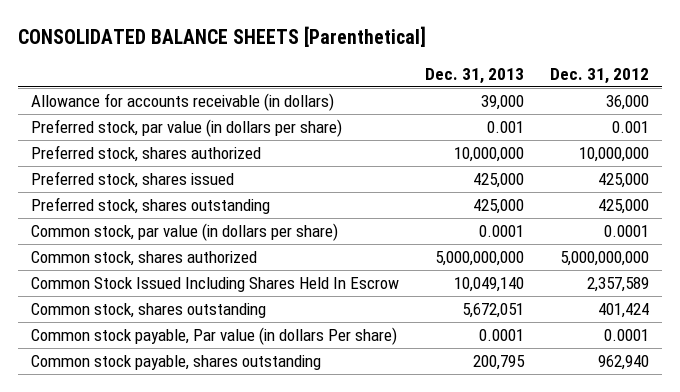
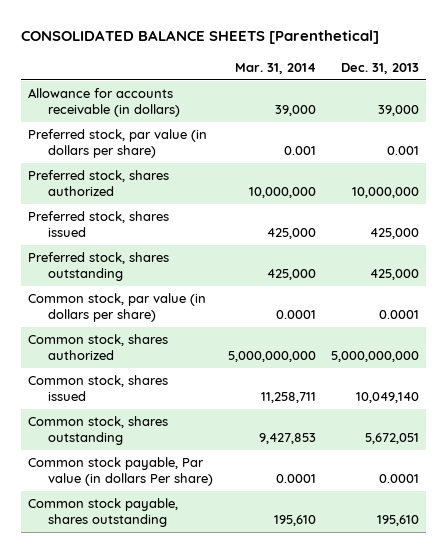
[549,67,649,84] Dec. 31, 2012 -> none
none -> [235,62,317,74] Mar. 31, 2014
[30,276,399,292] Common Stock Issued Including Shares Held In Escrow -> [28,375,169,402] Common stock, shares issued
[472,354,525,370] 200,795 -> [376,515,419,527] 195,610

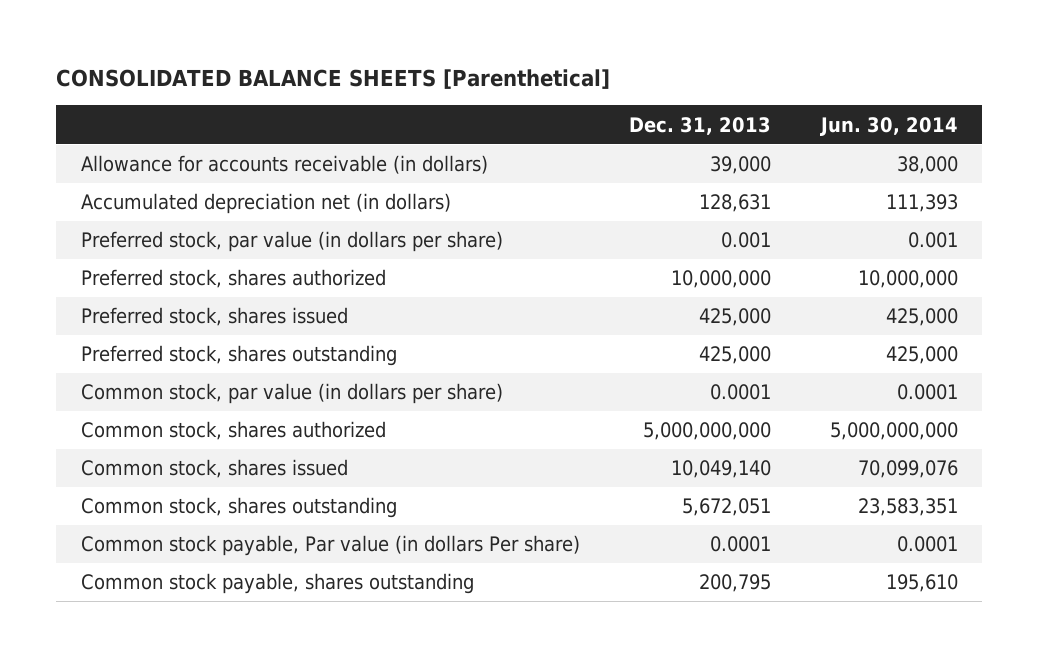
[235,62,317,74] Mar. 31, 2014 -> none
none -> [819,116,958,136] Jun. 30, 2014
none -> [80,193,451,215] Accumulated depreciation net (in dollars)
[376,515,419,527] 195,610 -> [699,574,772,593] 200,795

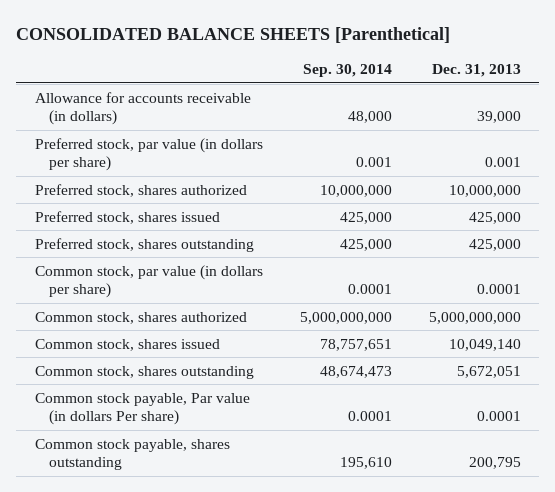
[819,116,958,136] Jun. 30, 2014 -> none
none -> [302,64,392,78] Sep. 30, 2014
[80,193,451,215] Accumulated depreciation net (in dollars) -> none

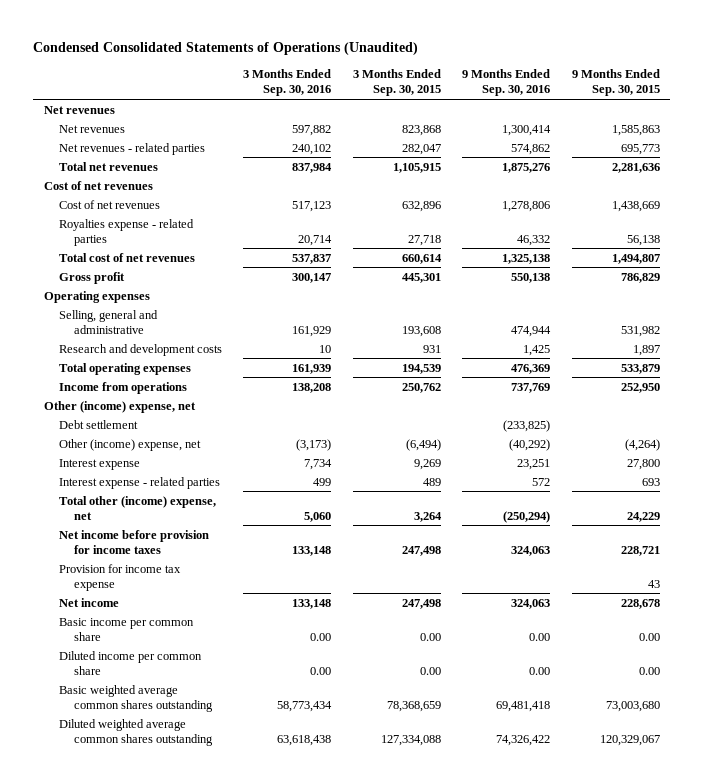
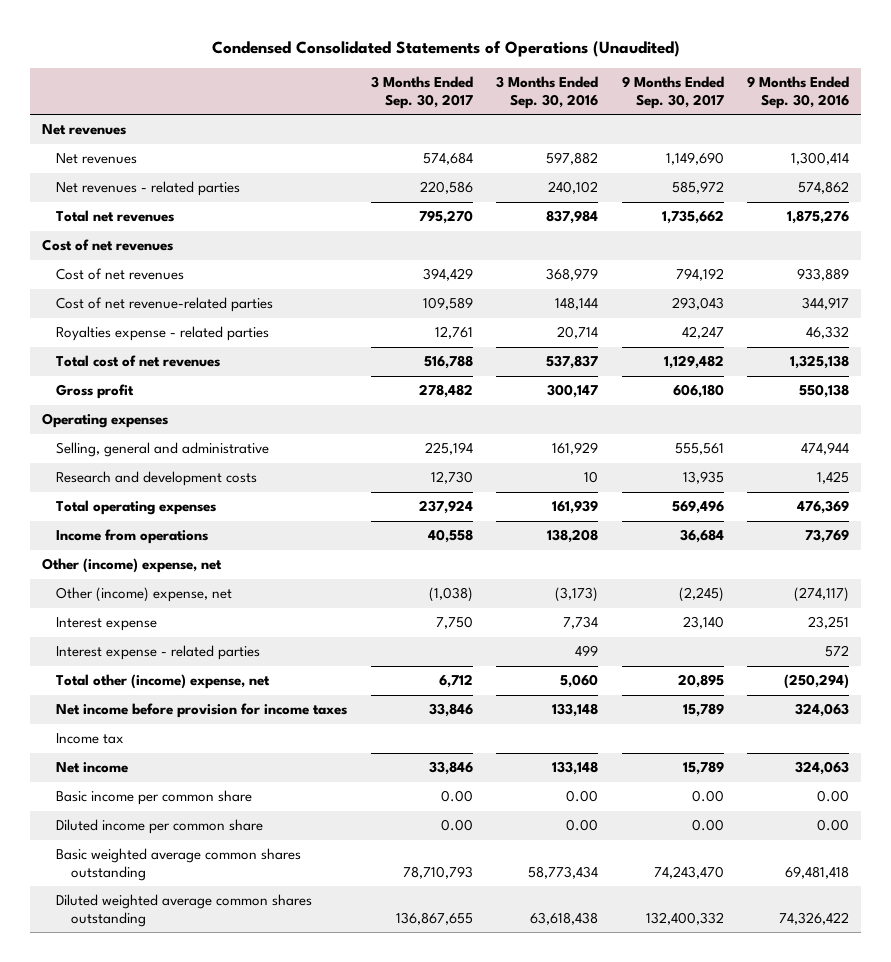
[352,69,441,97] 3 Months Ended Sep. 30, 2015 -> none
[571,69,660,97] 9 Months Ended Sep. 30, 2015 -> none
none -> [370,76,473,110] 3 Months Ended Sep. 30, 2017
none -> [621,76,724,110] 9 Months Ended Sep. 30, 2017
[292,200,332,212] 517,123 -> [546,268,599,282] 368,979
[502,200,551,212] 1,278,806 -> [797,268,850,282] 933,889
none -> [56,297,274,313] Cost of net revenue-related parties
[511,382,551,393] 737,769 -> [805,529,850,544] 73,769
[58,419,138,429] Debt settlement -> none
[509,438,551,451] (40,292) -> [794,587,850,603] (274,117)
[58,563,181,591] Provision for income tax expense -> [56,733,125,745] Income tax

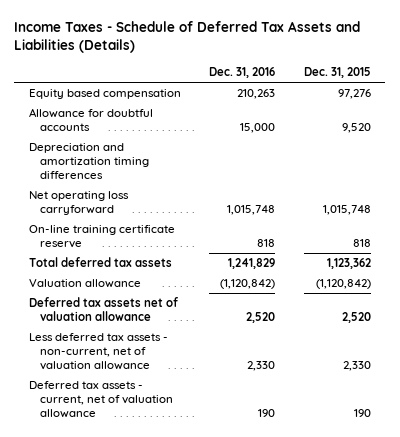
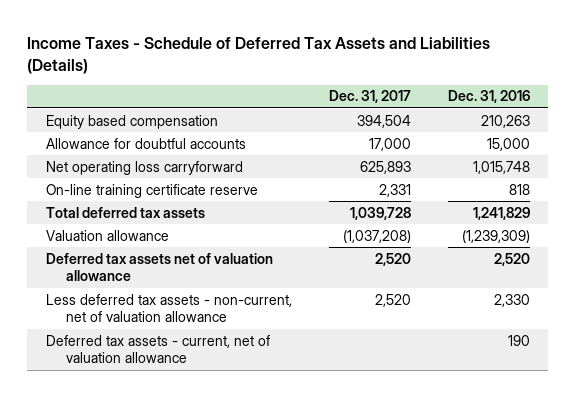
[303,67,371,79] Dec. 31, 2015 -> none
none -> [328,90,411,104] Dec. 31, 2017
[28,143,149,179] Depreciation and amortization timing differences -> none
[220,279,276,290] (1,120,842) -> [461,229,530,243] (1,239,309)

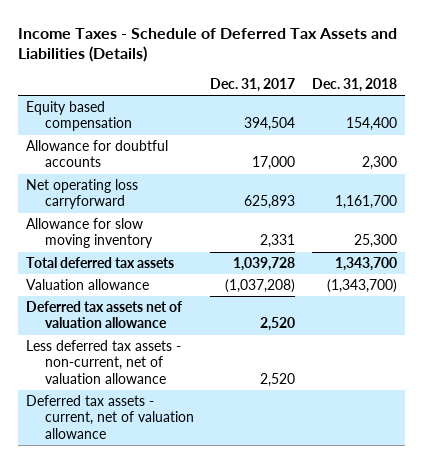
[447,90,530,104] Dec. 31, 2016 -> none
none -> [311,77,397,92] Dec. 31, 2018
[45,183,258,198] On-line training certificate reserve -> [26,217,154,249] Allowance for slow moving inventory

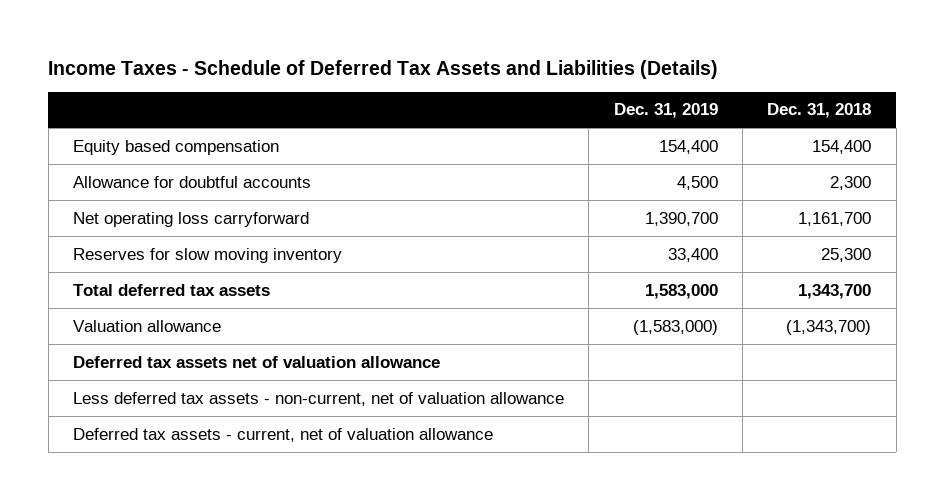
[210,77,296,92] Dec. 31, 2017 -> none
none -> [613,103,718,119] Dec. 31, 2019
[26,217,154,249] Allowance for slow moving inventory -> [72,247,342,263] Reserves for slow moving inventory

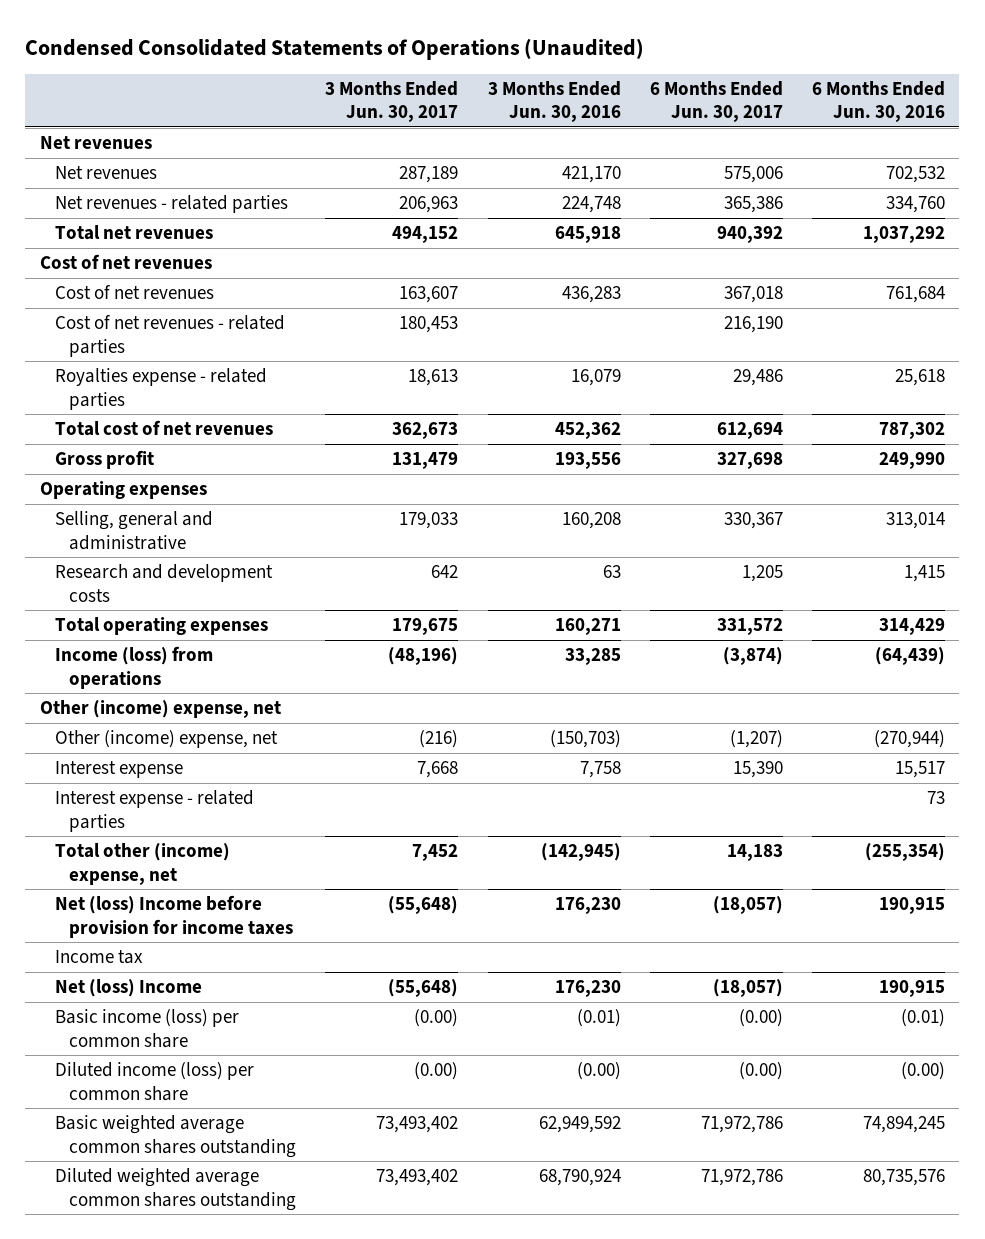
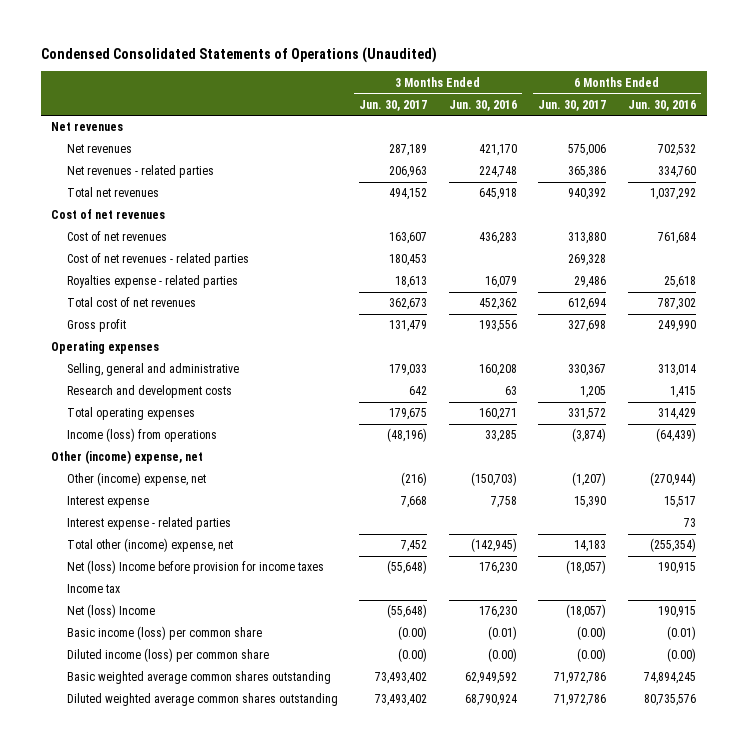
[723,286,783,304] 367,018 -> [568,232,607,245] 313,880
[723,316,783,334] 216,190 -> [568,254,607,267] 269,328

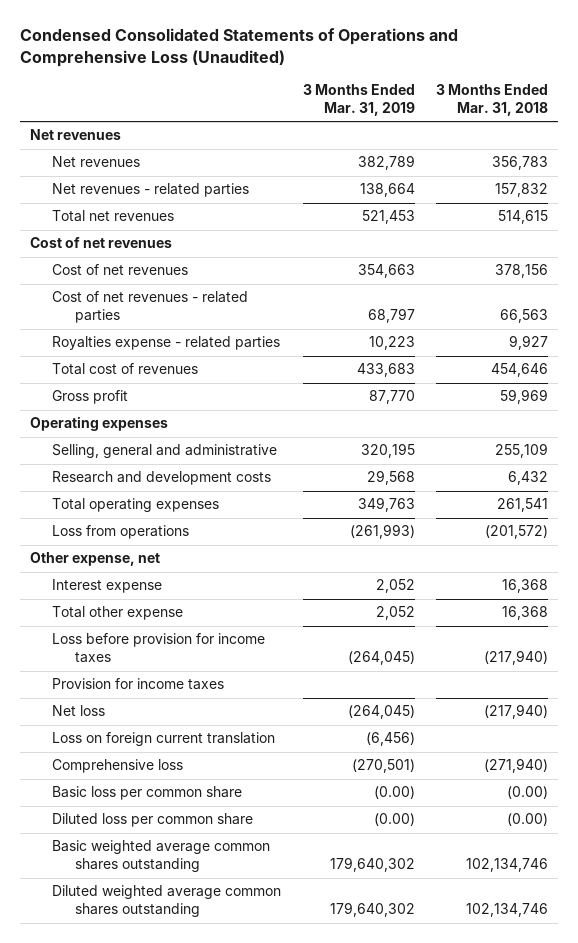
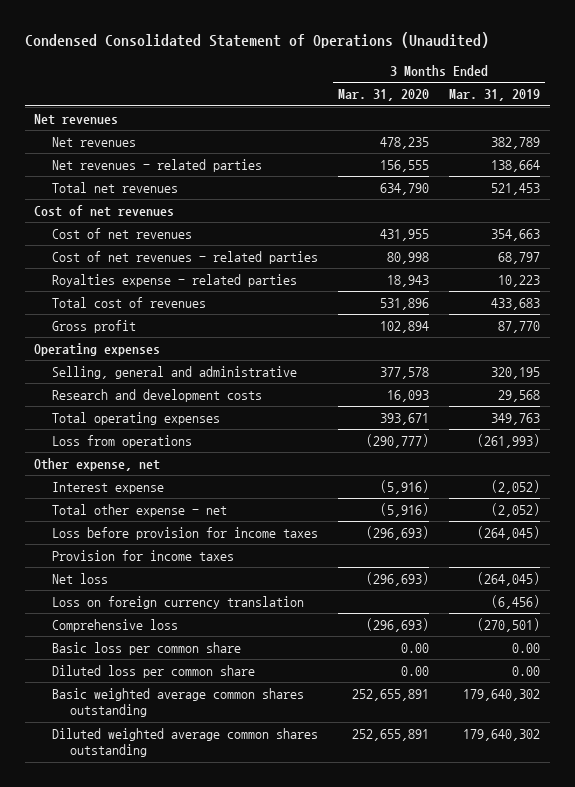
[19,28,458,67] Condensed Consolidated Statements of Operations and Comprehensive Loss (Unaudited) -> [24,32,489,49] Condensed Consolidated Statement of Operations (Unaudited)
[435,84,548,117] 3 Months Ended Mar. 31, 2018 -> none
none -> [338,89,430,102] Mar. 31, 2020
[375,579,415,594] 2,052 -> [491,479,541,494] (2,052)
[52,606,184,621] Total other expense -> [52,503,228,517] Total other expense - net
[375,606,415,621] 2,052 -> [491,502,541,517] (2,052)
[52,732,276,747] Loss on foreign current translation -> [52,595,305,609] Loss on foreign currency translation
[373,786,415,800] (0.00) -> [512,642,541,653] 0.00
[373,813,415,827] (0.00) -> [512,665,541,676] 0.00

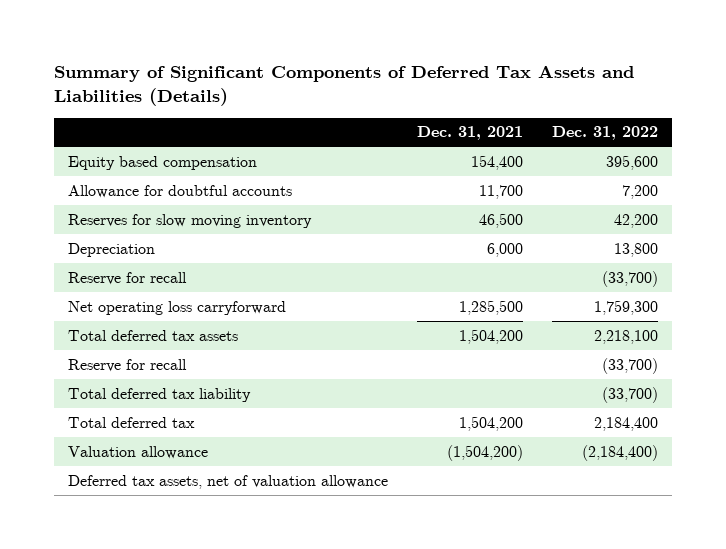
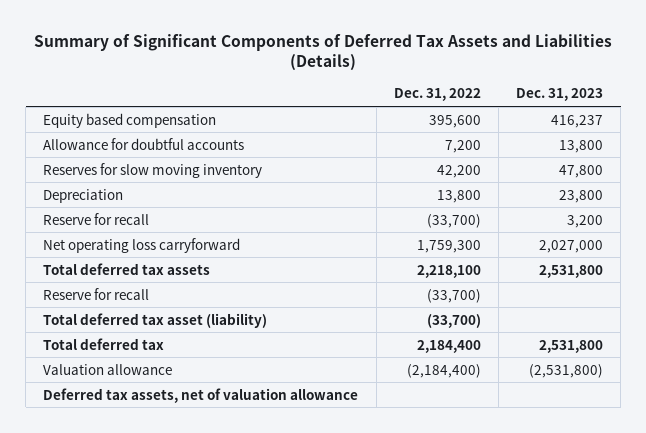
[416,126,523,141] Dec. 31, 2021 -> none
none -> [515,88,603,102] Dec. 31, 2023
[68,387,252,402] Total deferred tax liability -> [43,312,268,328] Total deferred tax asset (liability)

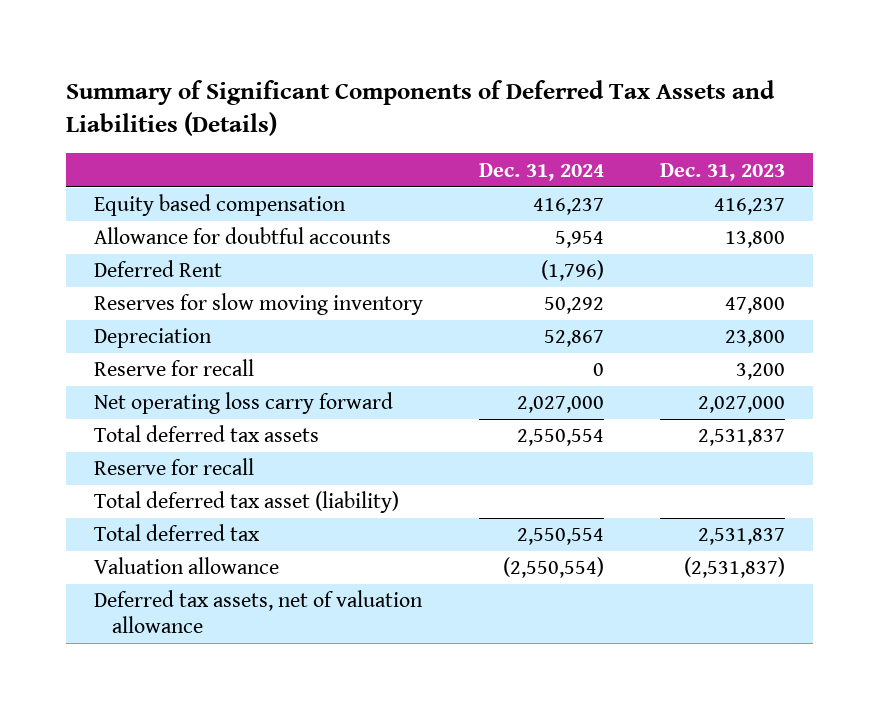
[393,88,481,102] Dec. 31, 2022 -> none
none -> [478,162,604,181] Dec. 31, 2024
none -> [93,260,222,278] Deferred Rent
[43,237,241,253] Net operating loss carryforward -> [93,392,393,415] Net operating loss carry forward
[538,264,603,278] 2,531,800 -> [697,429,785,447] 2,531,837
[538,339,603,353] 2,531,800 -> [697,528,785,546] 2,531,837
[528,363,603,378] (2,531,800) -> [683,557,785,579] (2,531,837)

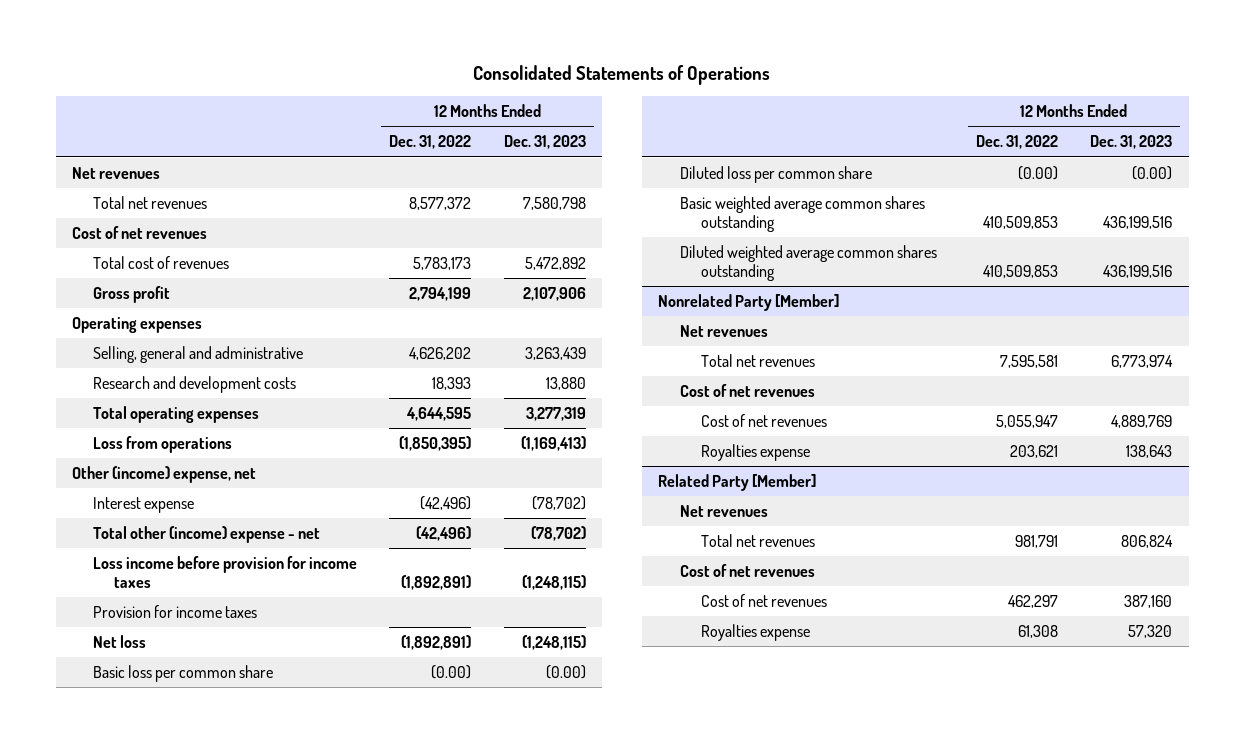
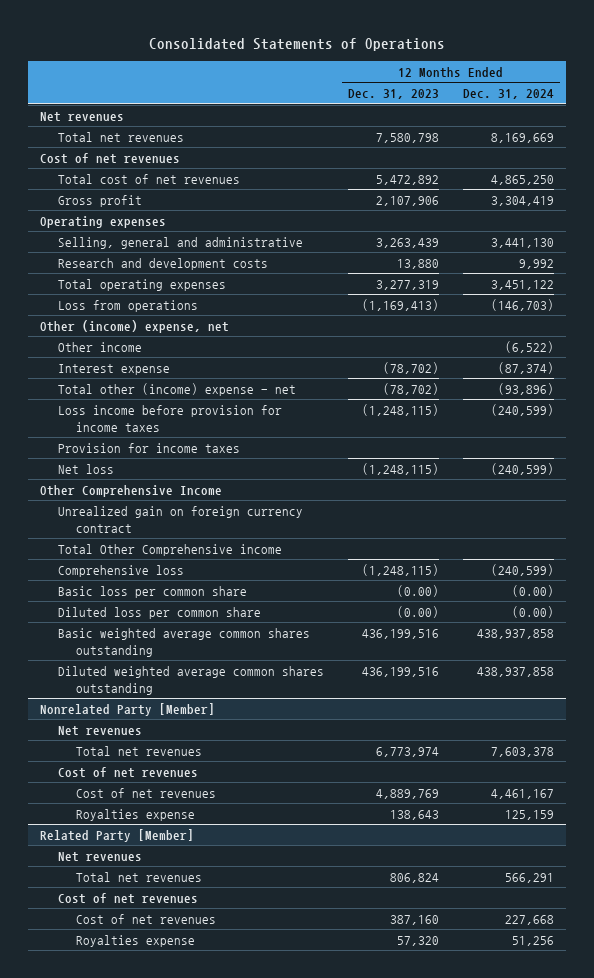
[389,135,472,150] Dec. 31, 2022 -> none
none -> [463,89,555,100] Dec. 31, 2024
[93,255,230,269] Total cost of revenues -> [57,173,240,184] Total cost of net revenues
none -> [57,341,142,352] Other income
none -> [39,484,222,497] Other Comprehensive Income
none -> [57,505,303,533] Unrealized gain on foreign currency contract
none -> [57,543,282,556] Total Other Comprehensive income
none -> [57,564,184,577] Comprehensive loss

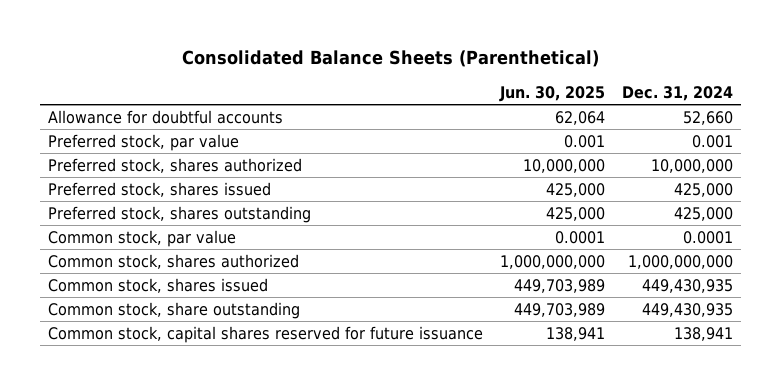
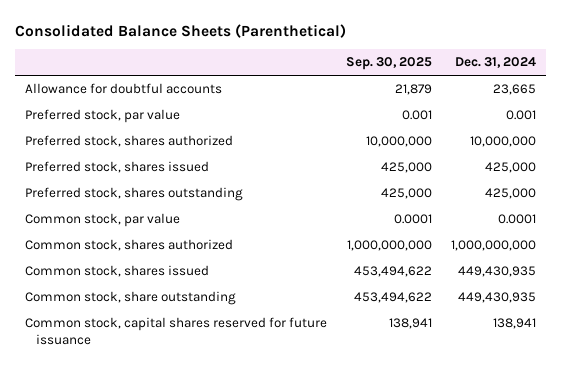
[499,85,606,102] Jun. 30, 2025 -> none
none -> [345,57,432,71] Sep. 30, 2025
[682,110,733,125] 52,660 -> [493,84,537,96] 23,665

